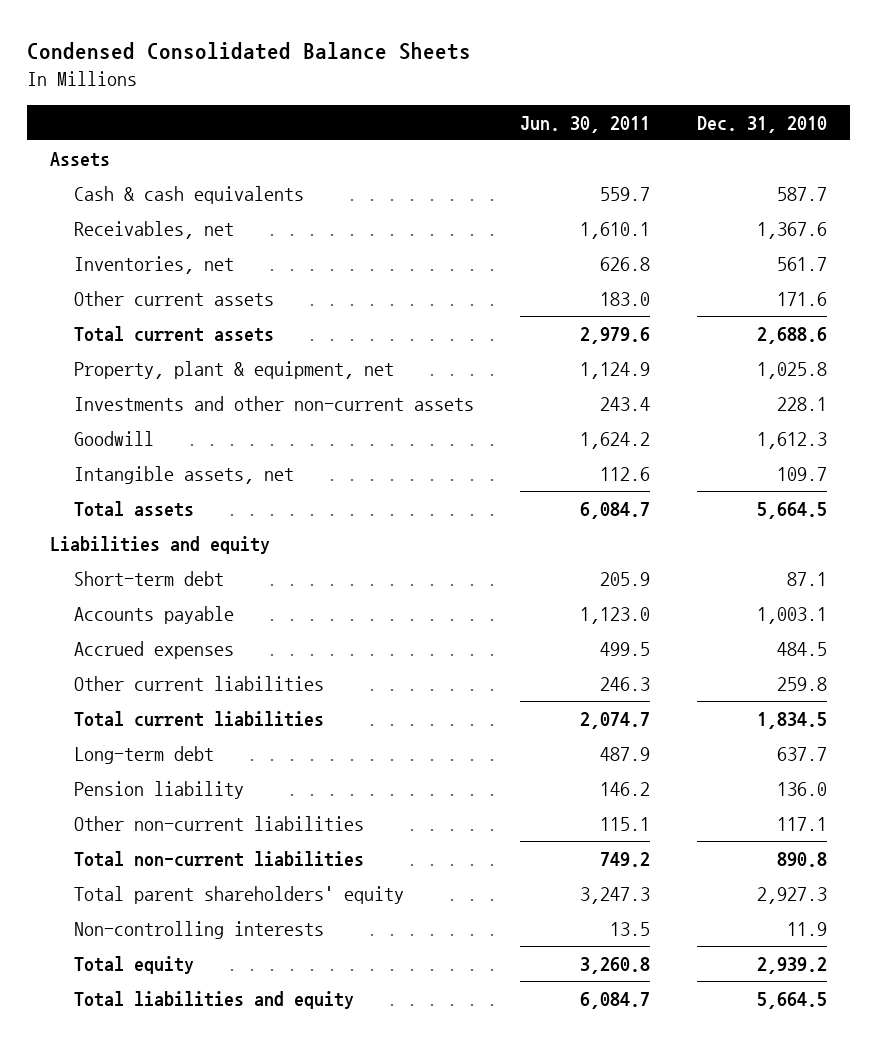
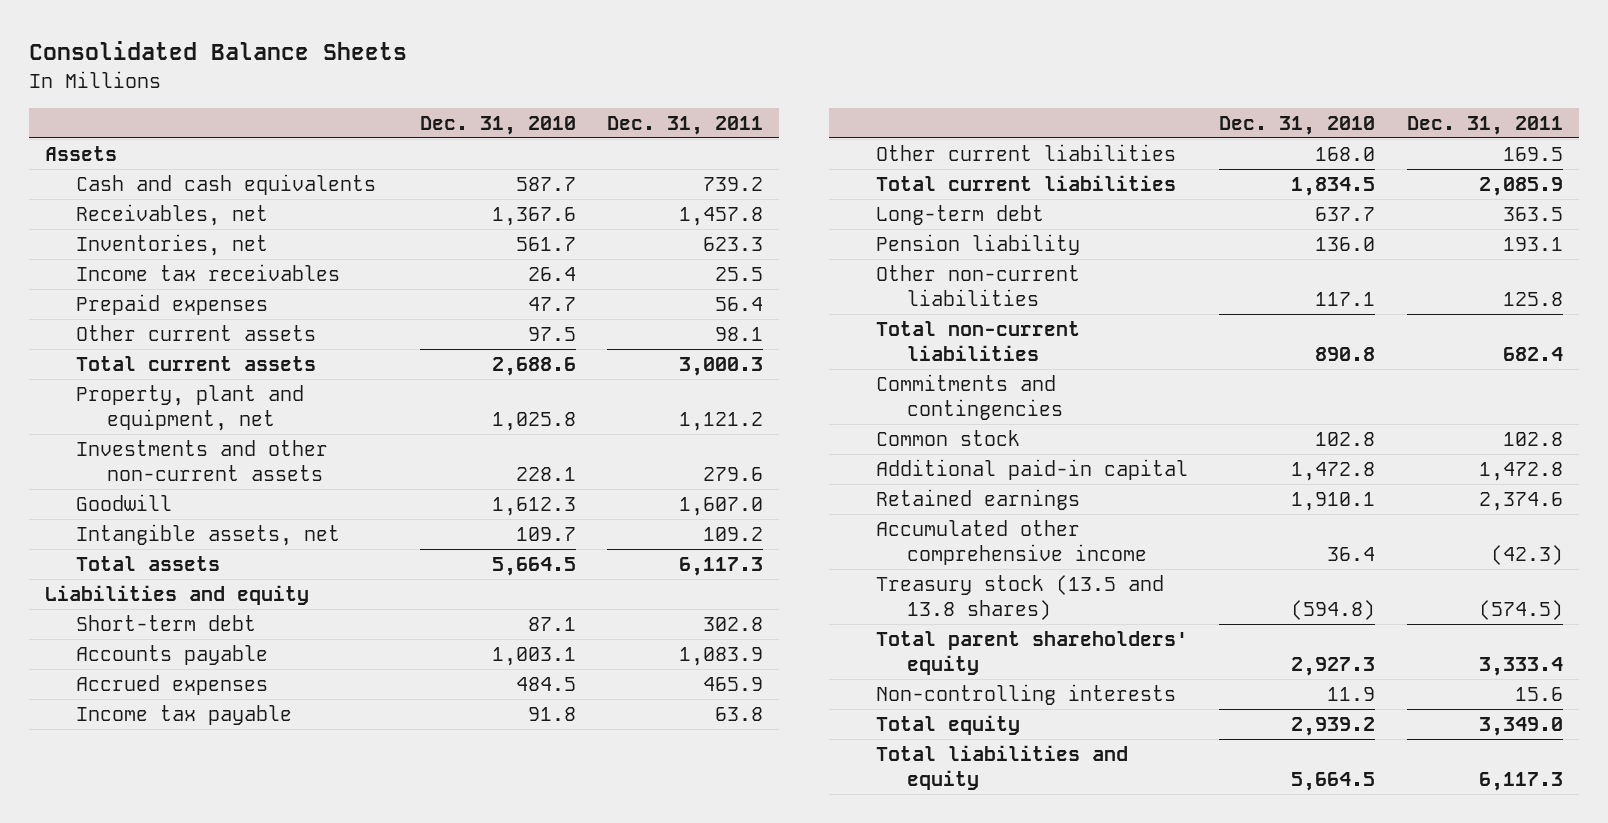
[27,41,472,60] Condensed Consolidated Balance Sheets -> [29,41,408,61] Consolidated Balance Sheets
[520,115,651,133] Jun. 30, 2011 -> none
none -> [607,115,764,135] Dec. 31, 2011
[73,185,304,204] Cash & cash equivalents -> [76,174,377,196] Cash and cash equivalents
none -> [76,264,341,282] Income tax receivables
none -> [76,294,269,316] Prepaid expenses
[776,291,827,306] 171.6 -> [527,327,576,342] 97.5
[73,360,394,379] Property, plant & equipment, net -> [76,385,305,431] Property, plant and equipment, net
none -> [76,705,293,726] Income tax payable
[776,676,827,691] 259.8 -> [1315,147,1376,162] 168.0
none -> [875,374,1063,420] Commitments and contingencies
none -> [875,430,1020,447] Common stock
none -> [875,459,1188,481] Additional paid-in capital
none -> [875,489,1080,511] Retained earnings
none -> [875,520,1147,565] Accumulated other comprehensive income
none -> [875,575,1164,620] Treasury stock (13.5 and 13.8 shares)

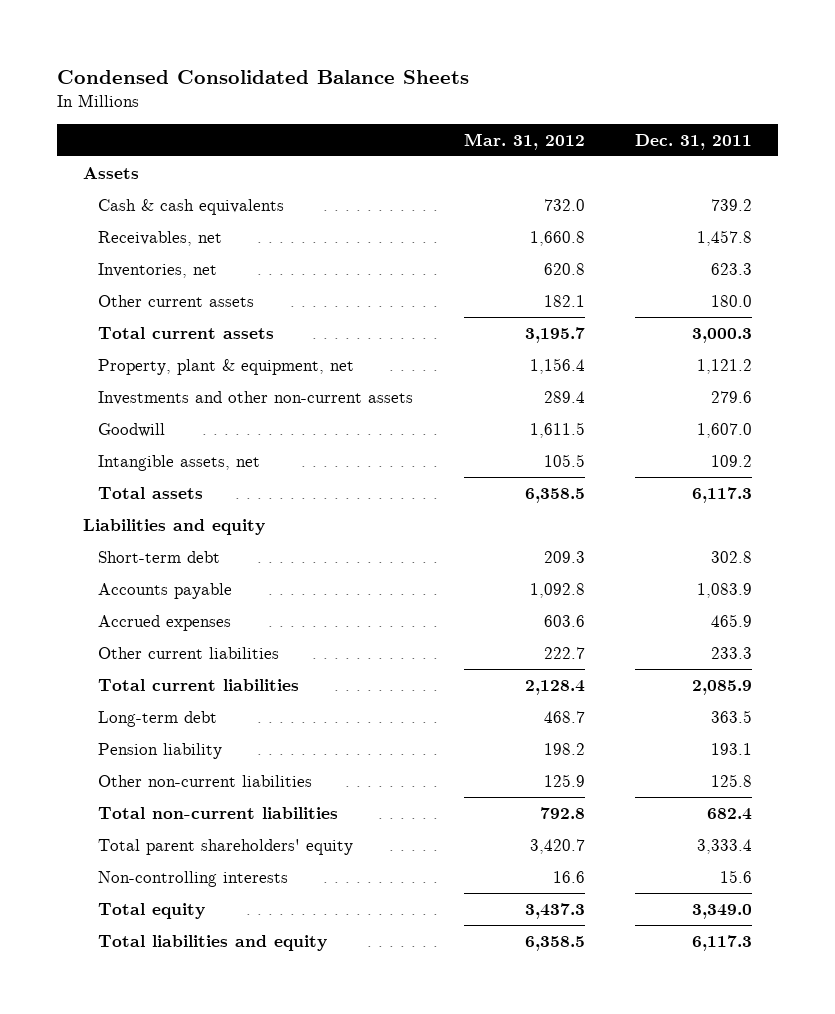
[29,41,408,61] Consolidated Balance Sheets -> [57,69,470,84] Condensed Consolidated Balance Sheets
[419,115,576,135] Dec. 31, 2010 -> none
none -> [463,132,585,150] Mar. 31, 2012
[76,174,377,196] Cash and cash equivalents -> [98,198,285,215] Cash & cash equivalents
[76,264,341,282] Income tax receivables -> none
[76,294,269,316] Prepaid expenses -> none
[715,327,764,342] 98.1 -> [711,294,753,307] 180.0
[76,385,305,431] Property, plant and equipment, net -> [98,358,355,375] Property, plant & equipment, net
[76,705,293,726] Income tax payable -> none
[1503,147,1564,162] 169.5 -> [711,646,753,659] 233.3
[875,374,1063,420] Commitments and contingencies -> none
[875,430,1020,447] Common stock -> none
[875,459,1188,481] Additional paid-in capital -> none
[875,489,1080,511] Retained earnings -> none
[875,520,1147,565] Accumulated other comprehensive income -> none
[875,575,1164,620] Treasury stock (13.5 and 13.8 shares) -> none

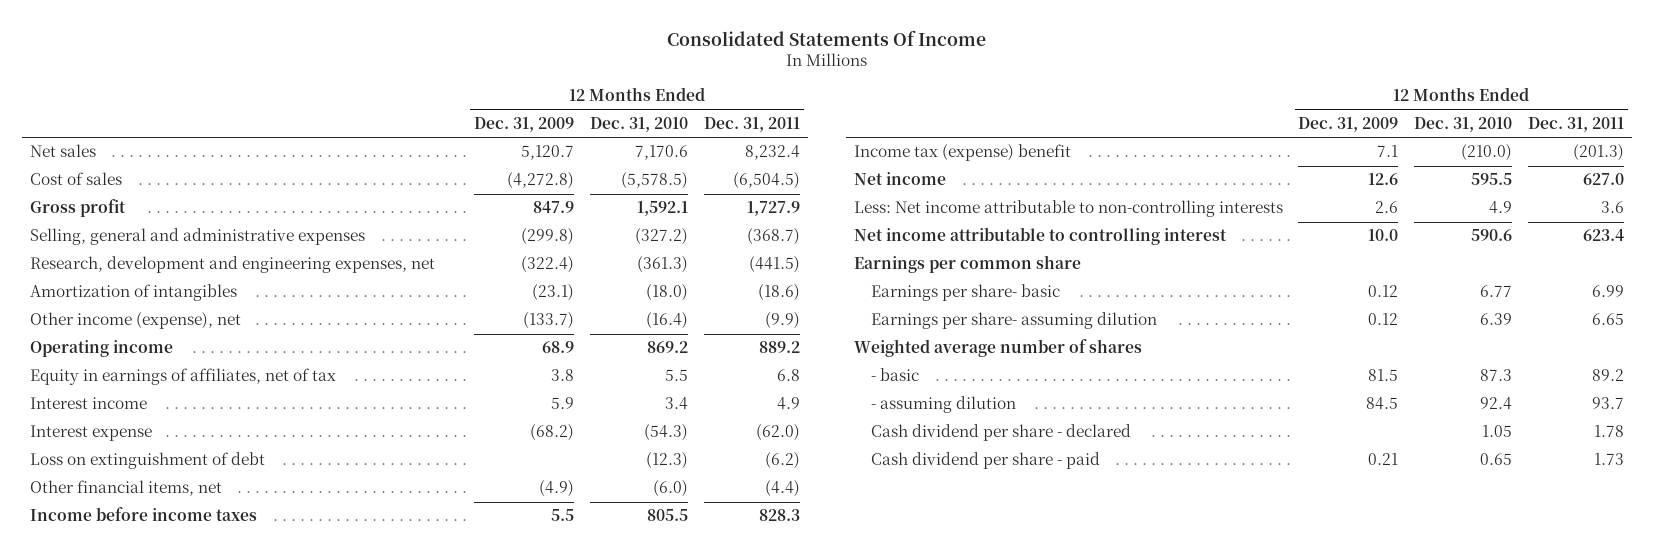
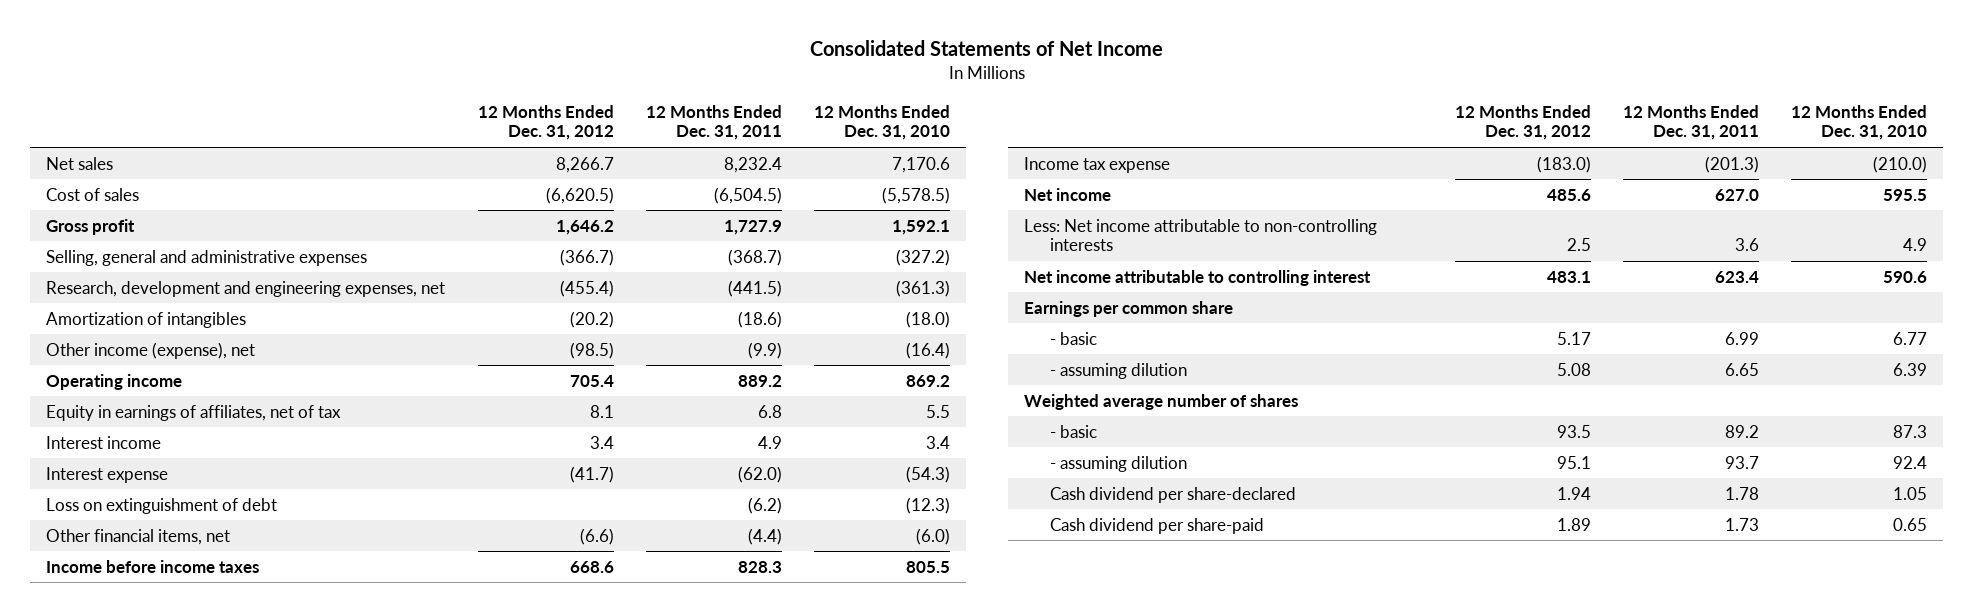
[666,29,986,46] Consolidated Statements Of Income -> [809,40,1163,57] Consolidated Statements of Net Income
[474,117,575,133] Dec. 31, 2009 -> none
none -> [477,104,614,141] 12 Months Ended Dec. 31, 2012
[853,144,1071,162] Income tax (expense) benefit -> [1023,156,1170,173] Income tax expense
[871,284,1061,302] Earnings per share- basic -> [1049,331,1097,345] - basic
[871,312,1158,330] Earnings per share- assuming dilution -> [1049,362,1187,379] - assuming dilution
[871,424,1132,442] Cash dividend per share - declared -> [1049,486,1296,503] Cash dividend per share-declared
[871,452,1101,470] Cash dividend per share - paid -> [1049,517,1264,534] Cash dividend per share-paid

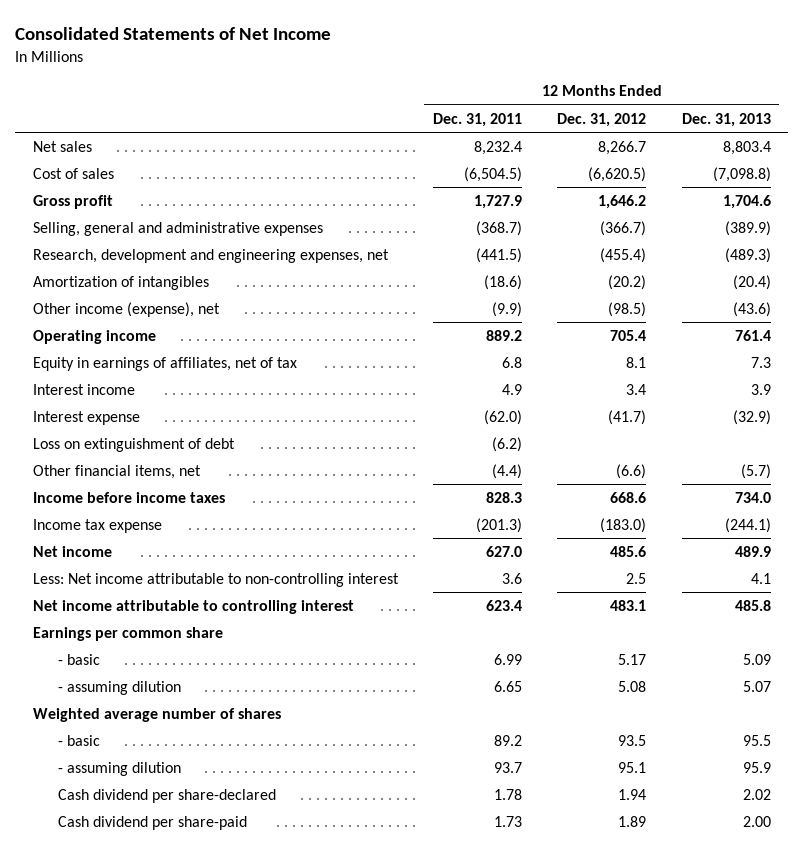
[813,104,950,141] 12 Months Ended Dec. 31, 2010 -> none
none -> [681,112,771,127] Dec. 31, 2013
[1023,218,1377,252] Less: Net income attributable to non-controlling interests -> [32,572,399,587] Less: Net income attributable to non-controlling interest

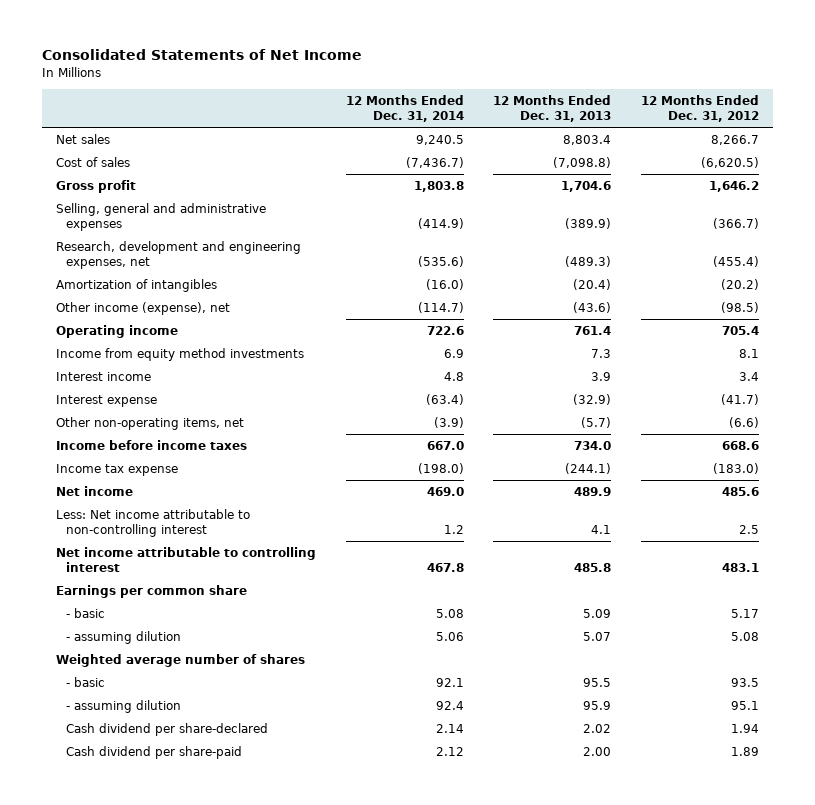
[433,112,523,127] Dec. 31, 2011 -> none
none -> [345,94,464,122] 12 Months Ended Dec. 31, 2014
[32,356,297,371] Equity in earnings of affiliates, net of tax -> [56,348,305,362] Income from equity method investments
[32,437,235,452] Loss on extinguishment of debt -> none
[32,464,201,479] Other financial items, net -> [56,417,245,431] Other non-operating items, net

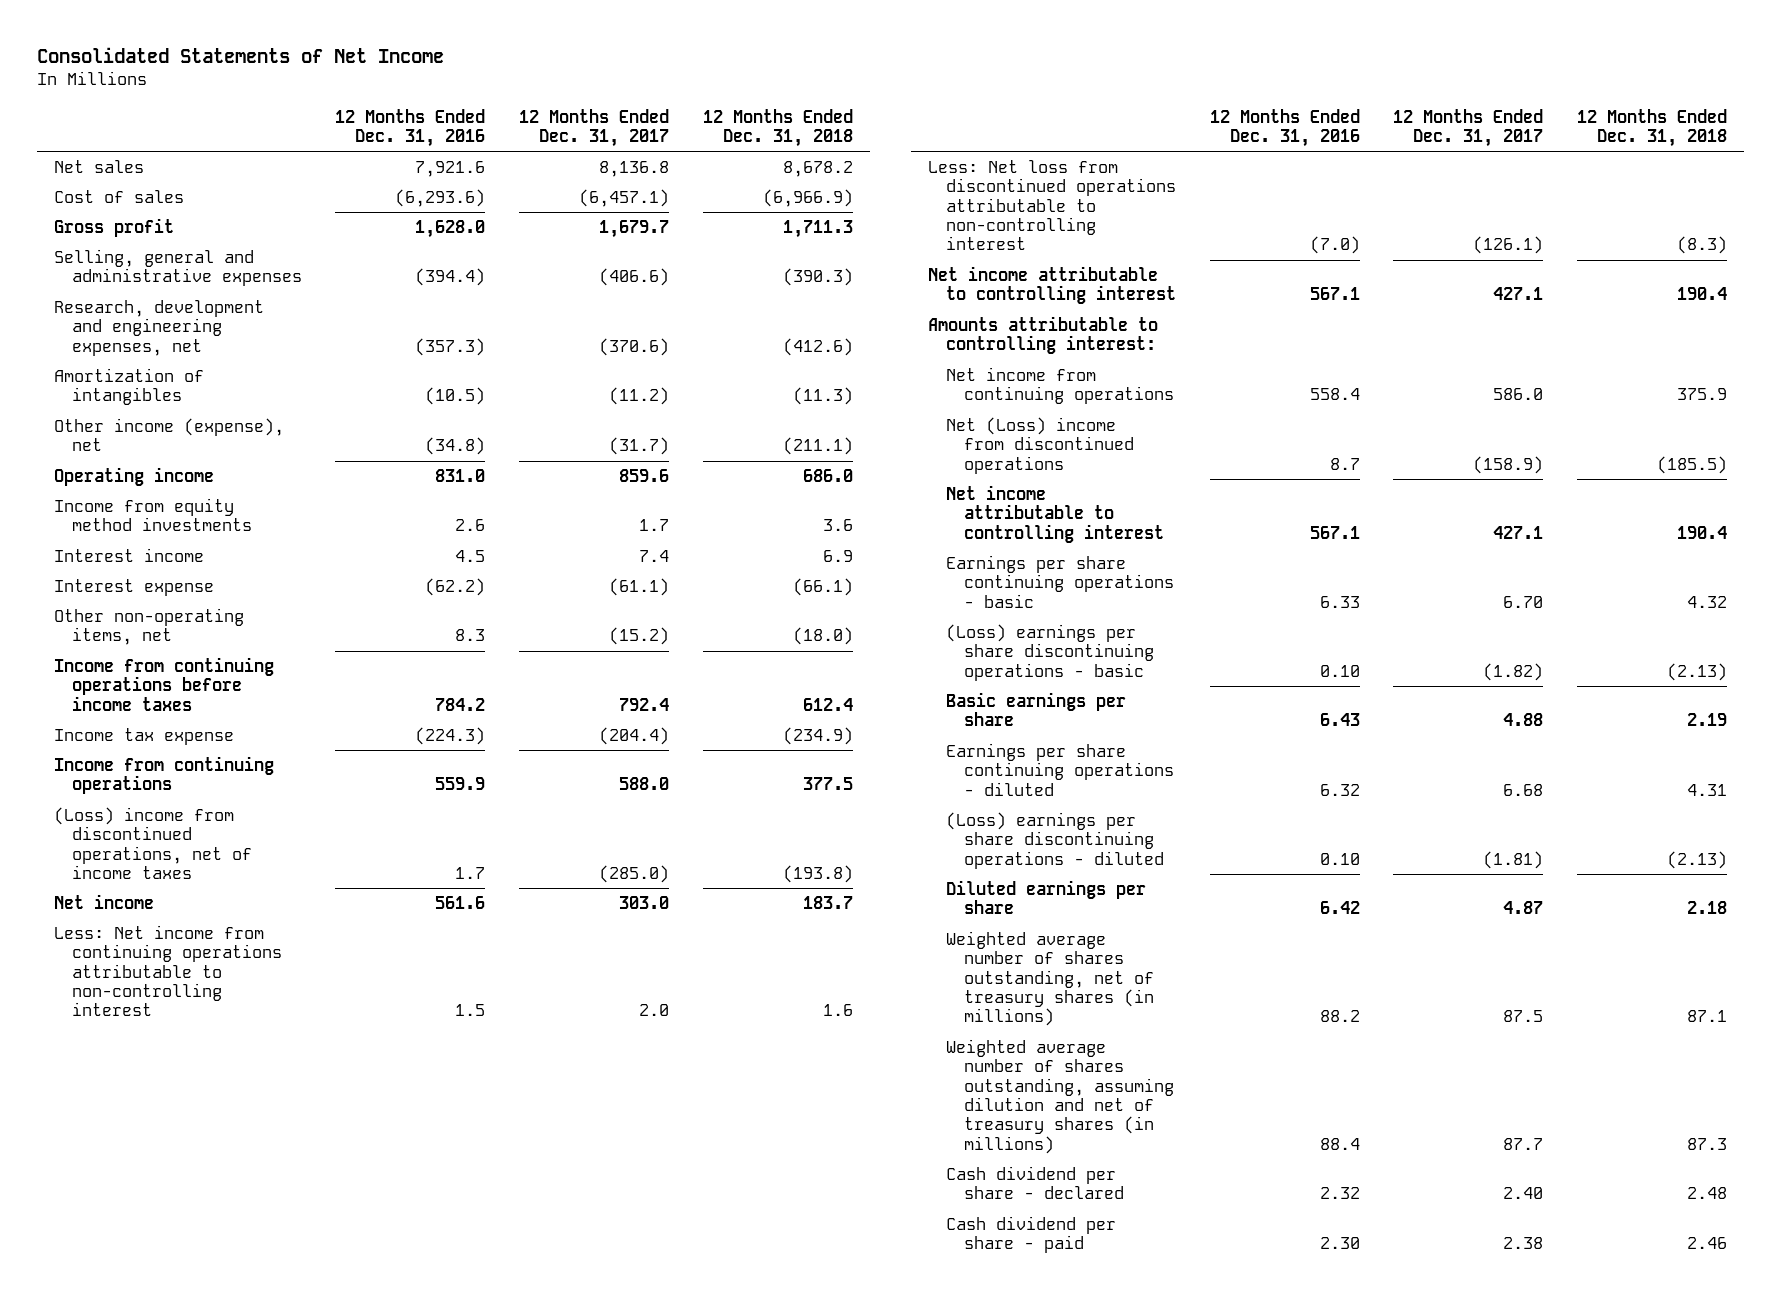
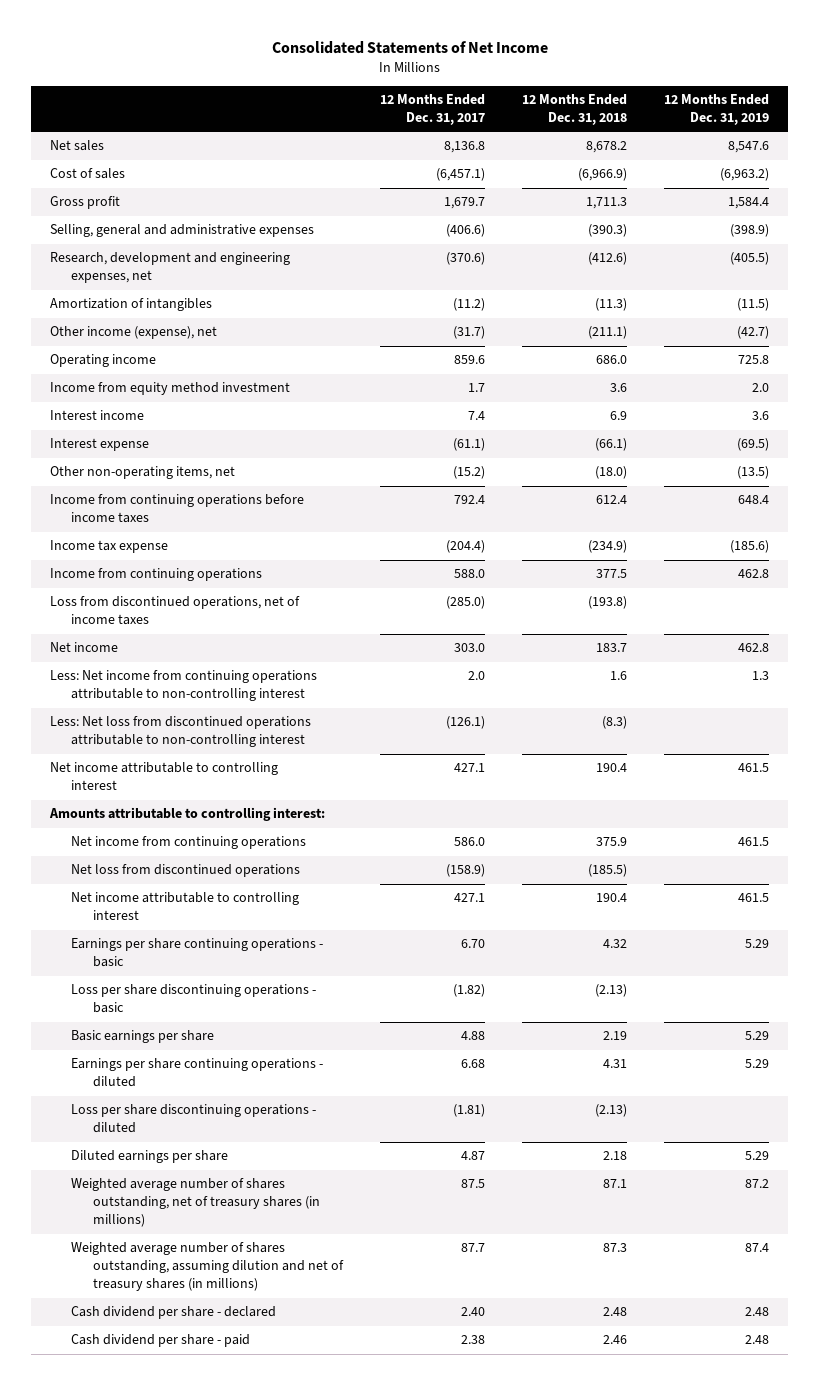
[335,108,486,148] 12 Months Ended Dec. 31, 2016 -> none
none -> [664,94,770,126] 12 Months Ended Dec. 31, 2019
[54,497,252,532] Income from equity method investments -> [49,382,290,396] Income from equity method investment
[54,806,252,879] (Loss) income from discontinued operations, net of income taxes -> [49,596,300,626] Loss from discontinued operations, net of income taxes
[945,416,1134,474] Net (Loss) income from discontinued operations -> [71,864,301,878] Net loss from discontinued operations
[945,623,1154,681] (Loss) earnings per share discontinuing operations - basic -> [71,984,317,1014] Loss per share discontinuing operations - basic
[945,811,1164,869] (Loss) earnings per share discontinuing operations - diluted -> [71,1104,317,1134] Loss per share discontinuing operations - diluted

